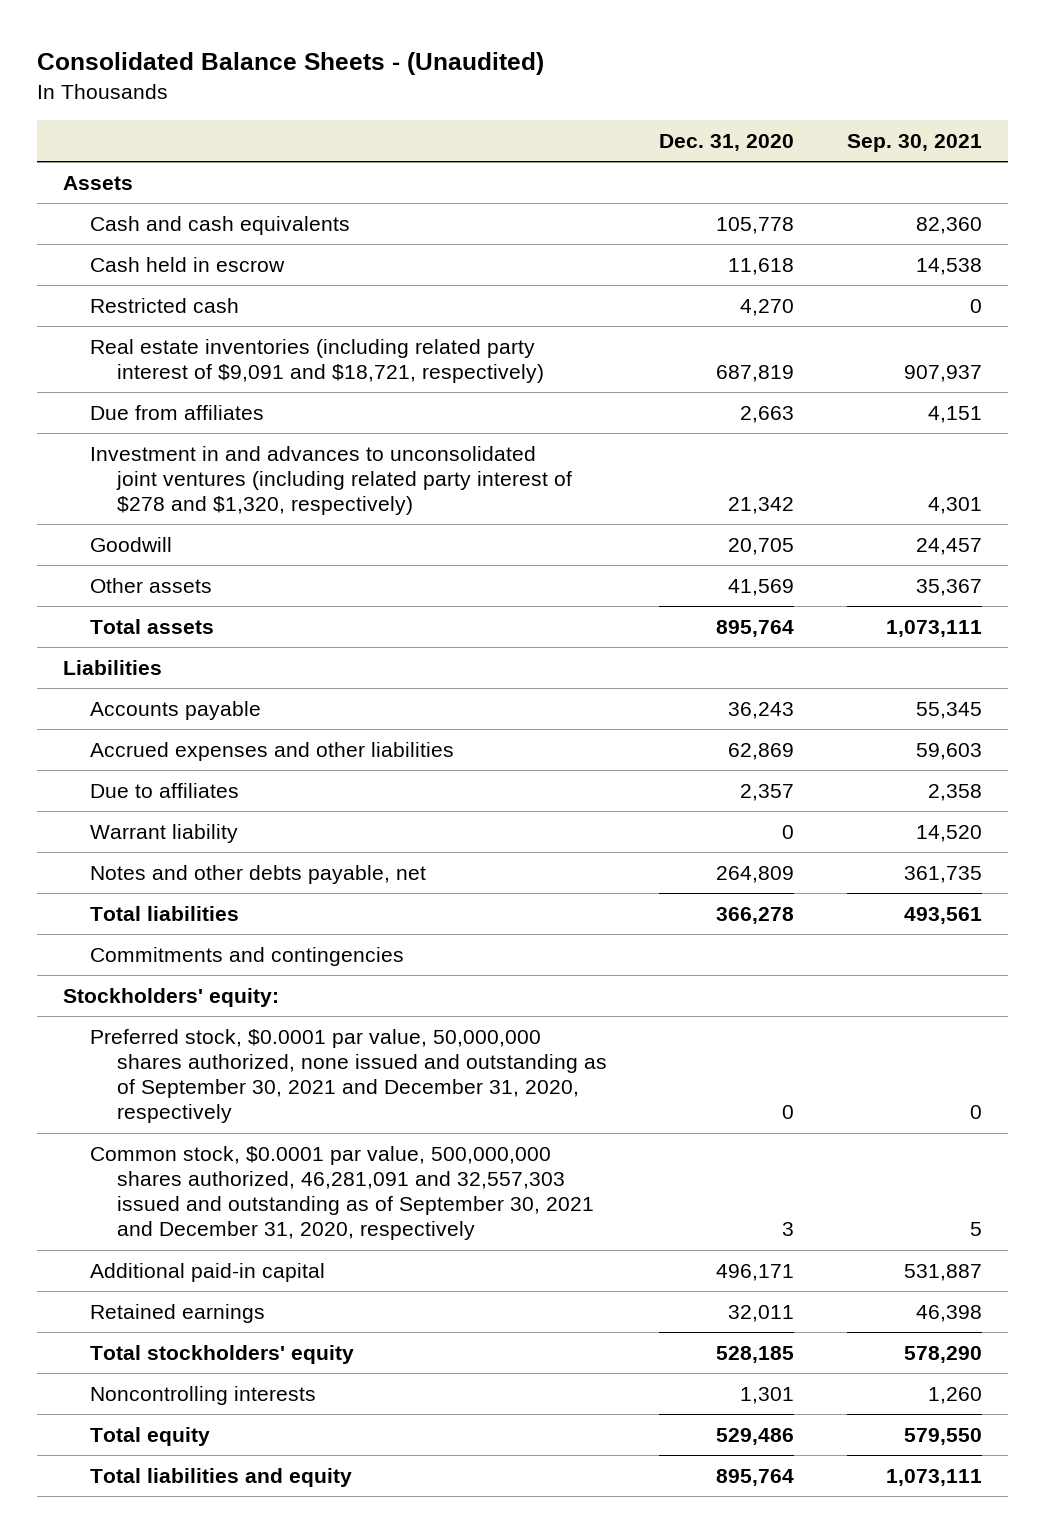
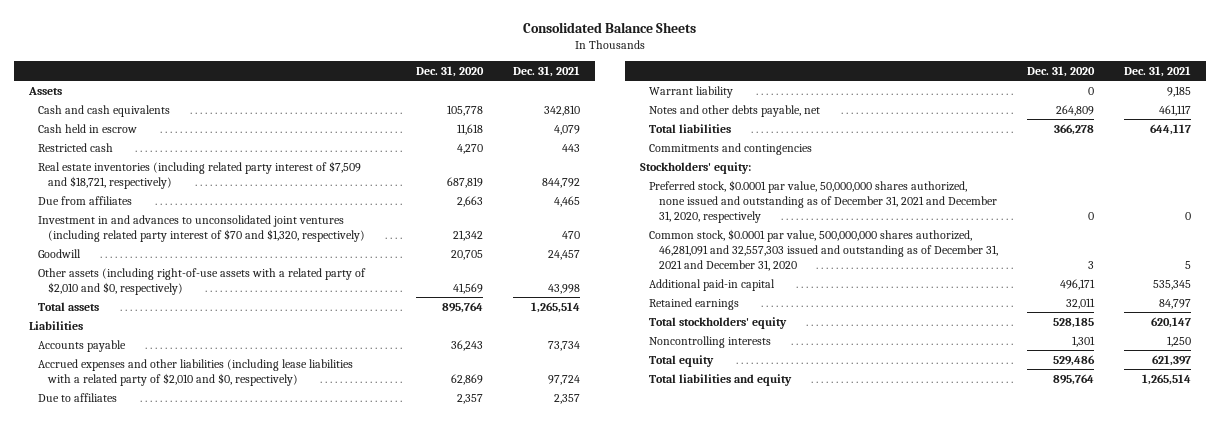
[37,52,545,76] Consolidated Balance Sheets - (Unaudited) -> [522,21,696,33] Consolidated Balance Sheets
[846,133,982,152] Sep. 30, 2021 -> none
none -> [512,65,580,77] Dec. 31, 2021
[90,338,544,384] Real estate inventories (including related party interest of $9,091 and $18,721, respectively) -> [38,160,362,189] Real estate inventories (including related party interest of $7,509 and $18,721, respectively)
[90,445,572,516] Investment in and advances to unconsolidated joint ventures (including related party interest of $278 and $1,320, respectively) -> [38,214,366,242] Investment in and advances to unconsolidated joint ventures (including related party interest of $70 and $1,320, respectively)
[90,577,213,593] Other assets -> [38,267,367,295] Other assets (including right-of-use assets with a related party of $2,010 and $0, respectively)
[90,741,455,761] Accrued expenses and other liabilities -> [38,358,354,386] Accrued expenses and other liabilities (including lease liabilities with a related party of $2,010 and $0, respectively)
[90,1028,607,1124] Preferred stock, $0.0001 par value, 50,000,000 shares authorized, none issued and outstanding as of September 30, 2021 and December 31, 2020, respectively -> [649,179,998,223] Preferred stock, $0.0001 par value, 50,000,000 shares authorized, none issued and outstanding as of December 31, 2021 and December 31, 2020, respectively
[90,1145,594,1241] Common stock, $0.0001 par value, 500,000,000 shares authorized, 46,281,091 and 32,557,303 issued and outstanding as of September 30, 2021 and December 31, 2020, respectively -> [649,228,999,271] Common stock, $0.0001 par value, 500,000,000 shares authorized, 46,281,091 and 32,557,303 issued and outstanding as of December 31, 2021 and December 31, 2020

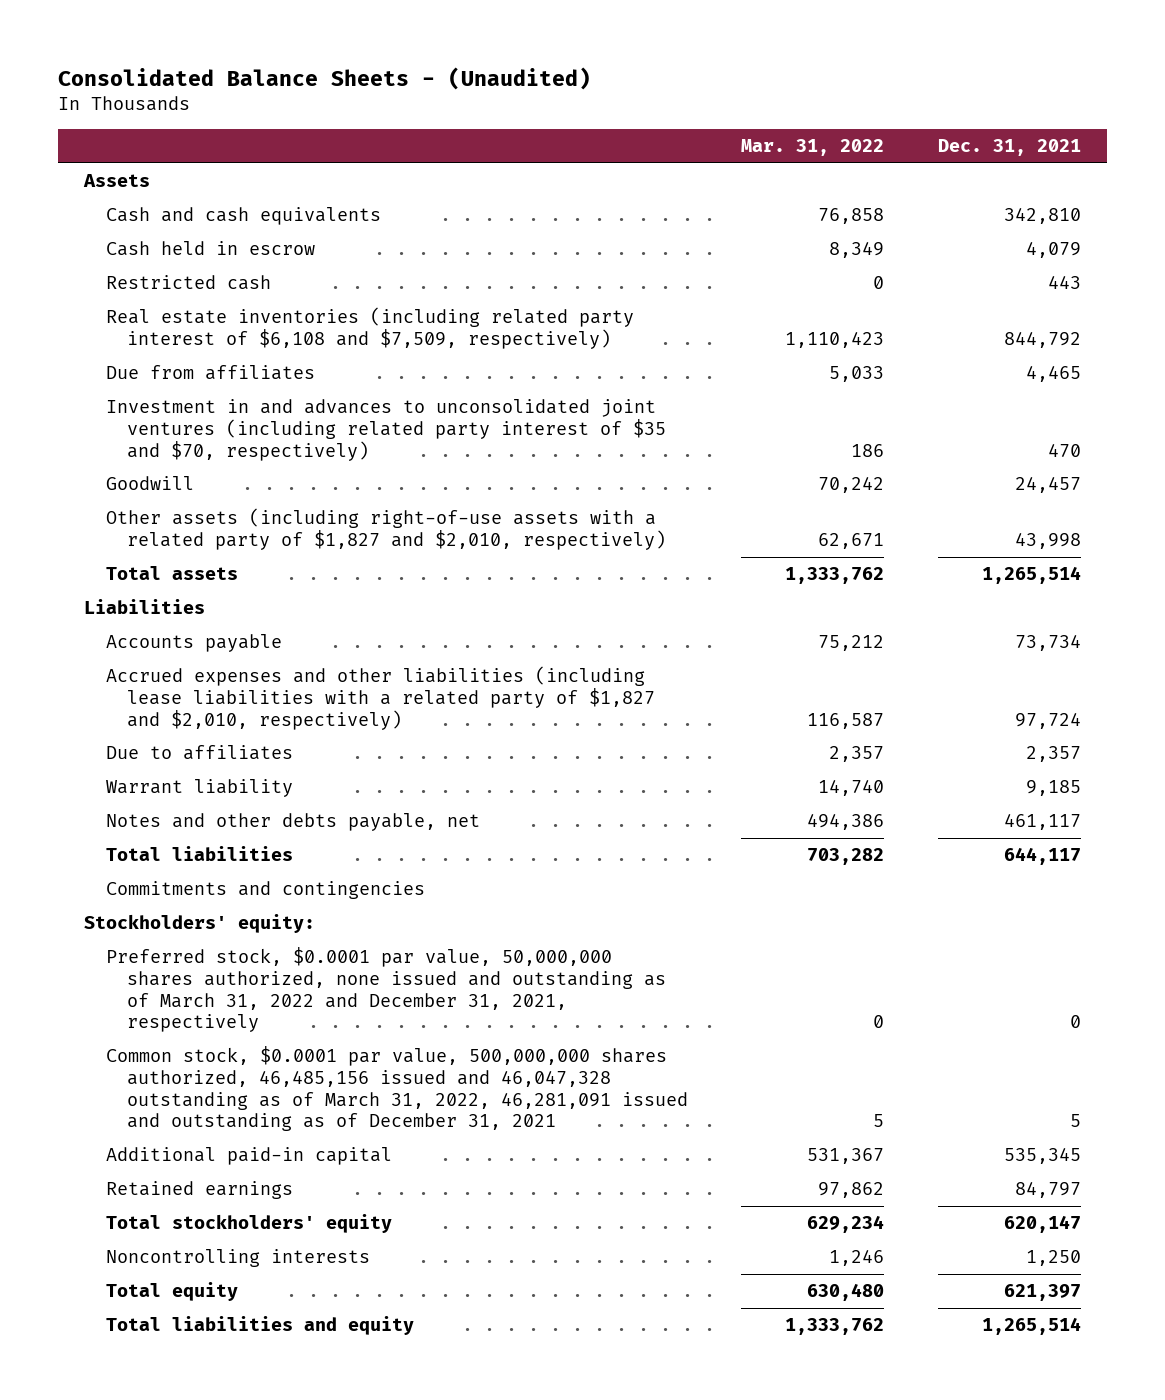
[522,21,696,33] Consolidated Balance Sheets -> [57,66,591,90] Consolidated Balance Sheets - (Unaudited)
[416,65,485,77] Dec. 31, 2020 -> none
none -> [741,139,885,157] Mar. 31, 2022
[38,160,362,189] Real estate inventories (including related party interest of $7,509 and $18,721, respectively) -> [105,307,634,350] Real estate inventories (including related party interest of $6,108 and $7,509, respectively)
[38,214,366,242] Investment in and advances to unconsolidated joint ventures (including related party interest of $70 and $1,320, respectively) -> [105,399,666,461] Investment in and advances to unconsolidated joint ventures (including related party interest of $35 and $70, respectively)
[38,267,367,295] Other assets (including right-of-use assets with a related party of $2,010 and $0, respectively) -> [105,508,666,551] Other assets (including right-of-use assets with a related party of $1,827 and $2,010, respectively)
[38,358,354,386] Accrued expenses and other liabilities (including lease liabilities with a related party of $2,010 and $0, respectively) -> [105,666,655,730] Accrued expenses and other liabilities (including lease liabilities with a related party of $1,827 and $2,010, respectively)
[649,179,998,223] Preferred stock, $0.0001 par value, 50,000,000 shares authorized, none issued and outstanding as of December 31, 2021 and December 31, 2020, respectively -> [105,947,666,1033] Preferred stock, $0.0001 par value, 50,000,000 shares authorized, none issued and outstanding as of March 31, 2022 and December 31, 2021, respectively
[649,228,999,271] Common stock, $0.0001 par value, 500,000,000 shares authorized, 46,281,091 and 32,557,303 issued and outstanding as of December 31, 2021 and December 31, 2020 -> [105,1046,688,1132] Common stock, $0.0001 par value, 500,000,000 shares authorized, 46,485,156 issued and 46,047,328 outstanding as of March 31, 2022, 46,281,091 issued and outstanding as of December 31, 2021

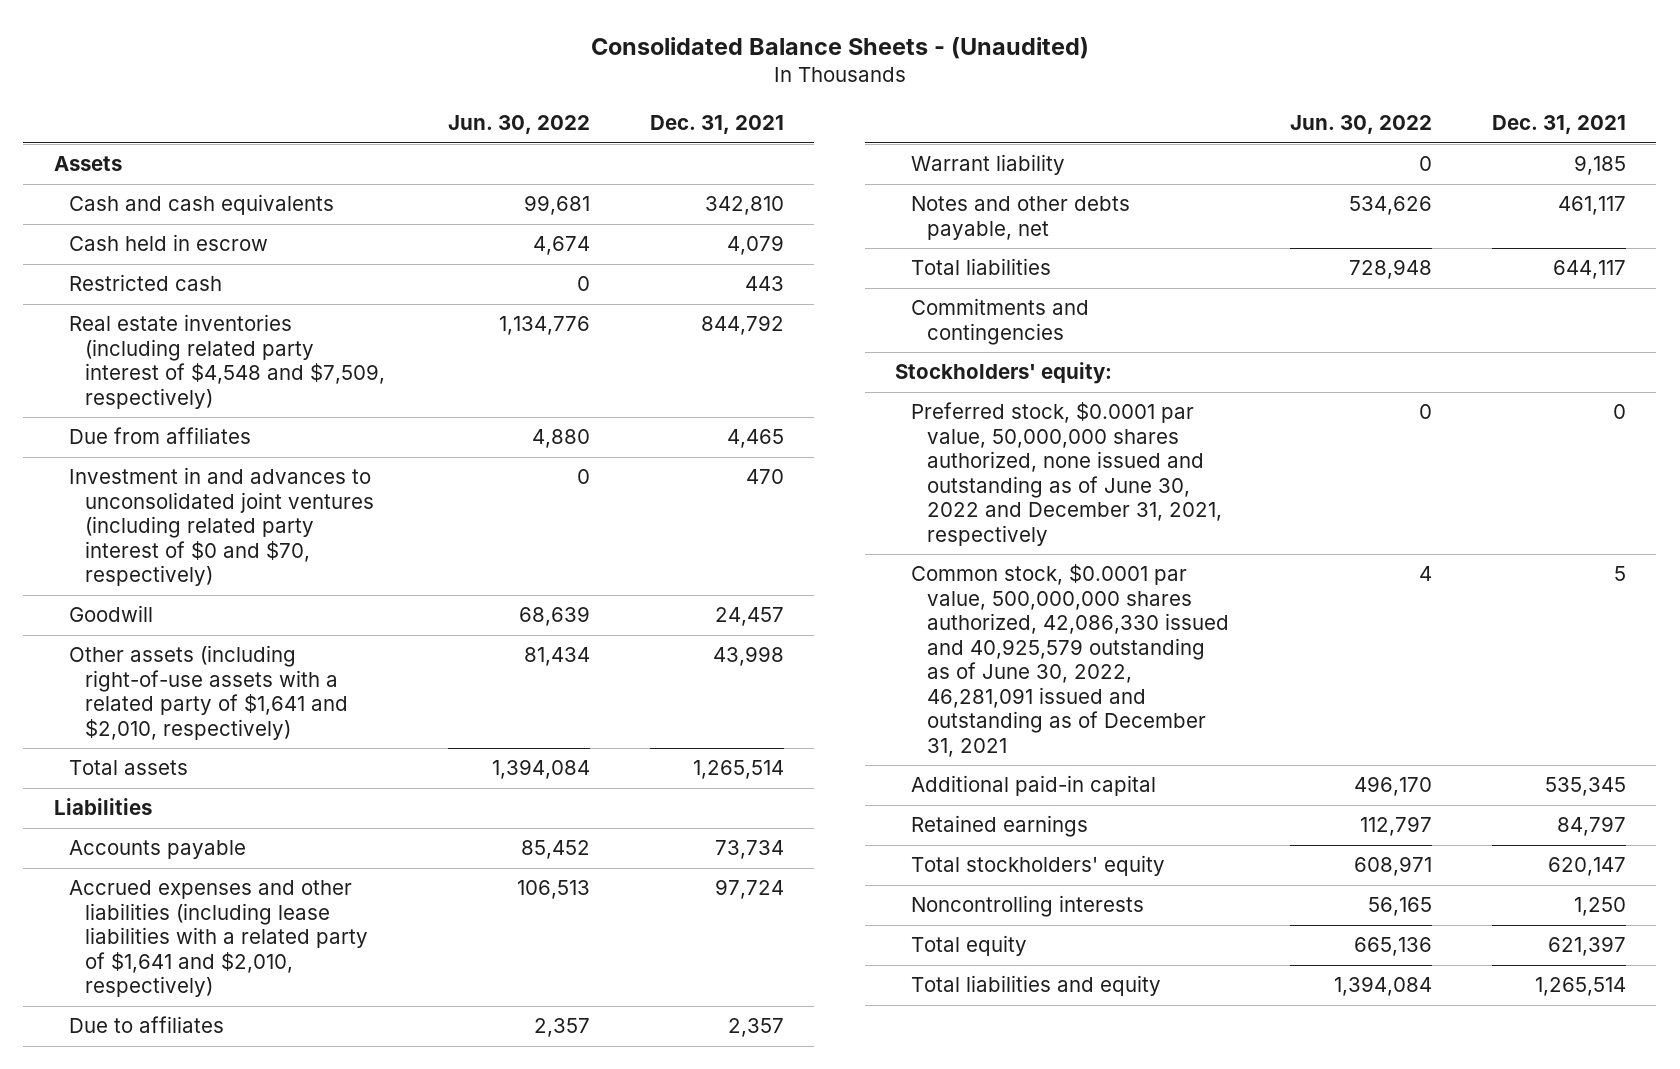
[741,139,885,157] Mar. 31, 2022 -> none
none -> [447,115,590,135] Jun. 30, 2022
[105,307,634,350] Real estate inventories (including related party interest of $6,108 and $7,509, respectively) -> [69,314,386,409] Real estate inventories (including related party interest of $4,548 and $7,509, respectively)
[105,399,666,461] Investment in and advances to unconsolidated joint ventures (including related party interest of $35 and $70, respectively) -> [69,467,375,587] Investment in and advances to unconsolidated joint ventures (including related party interest of $0 and $70, respectively)
[105,508,666,551] Other assets (including right-of-use assets with a related party of $1,827 and $2,010, respectively) -> [69,645,349,740] Other assets (including right-of-use assets with a related party of $1,641 and $2,010, respectively)
[105,666,655,730] Accrued expenses and other liabilities (including lease liabilities with a related party of $1,827 and $2,010, respectively) -> [69,880,369,998] Accrued expenses and other liabilities (including lease liabilities with a related party of $1,641 and $2,010, respectively)
[105,947,666,1033] Preferred stock, $0.0001 par value, 50,000,000 shares authorized, none issued and outstanding as of March 31, 2022 and December 31, 2021, respectively -> [911,402,1223,546] Preferred stock, $0.0001 par value, 50,000,000 shares authorized, none issued and outstanding as of June 30, 2022 and December 31, 2021, respectively
[105,1046,688,1132] Common stock, $0.0001 par value, 500,000,000 shares authorized, 46,485,156 issued and 46,047,328 outstanding as of March 31, 2022, 46,281,091 issued and outstanding as of December 31, 2021 -> [911,564,1230,757] Common stock, $0.0001 par value, 500,000,000 shares authorized, 42,086,330 issued and 40,925,579 outstanding as of June 30, 2022, 46,281,091 issued and outstanding as of December 31, 2021

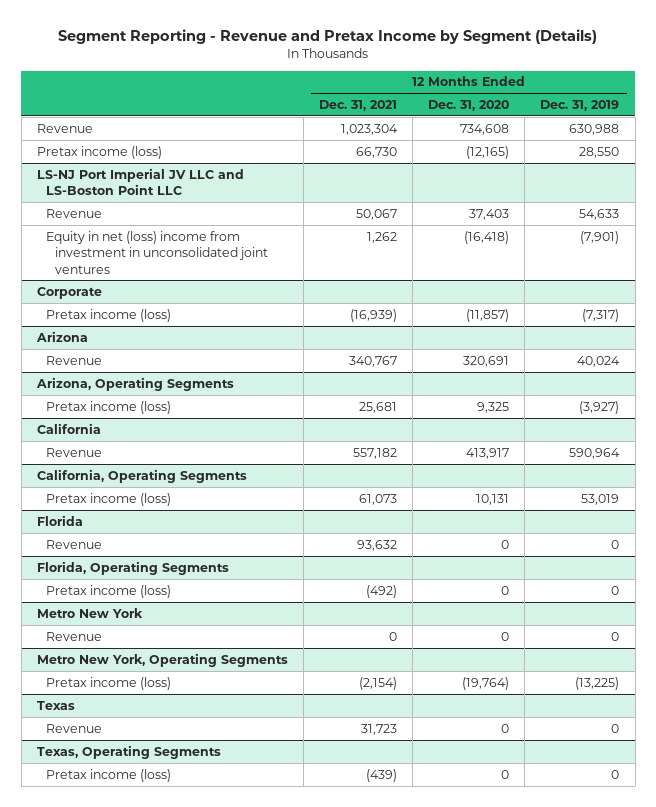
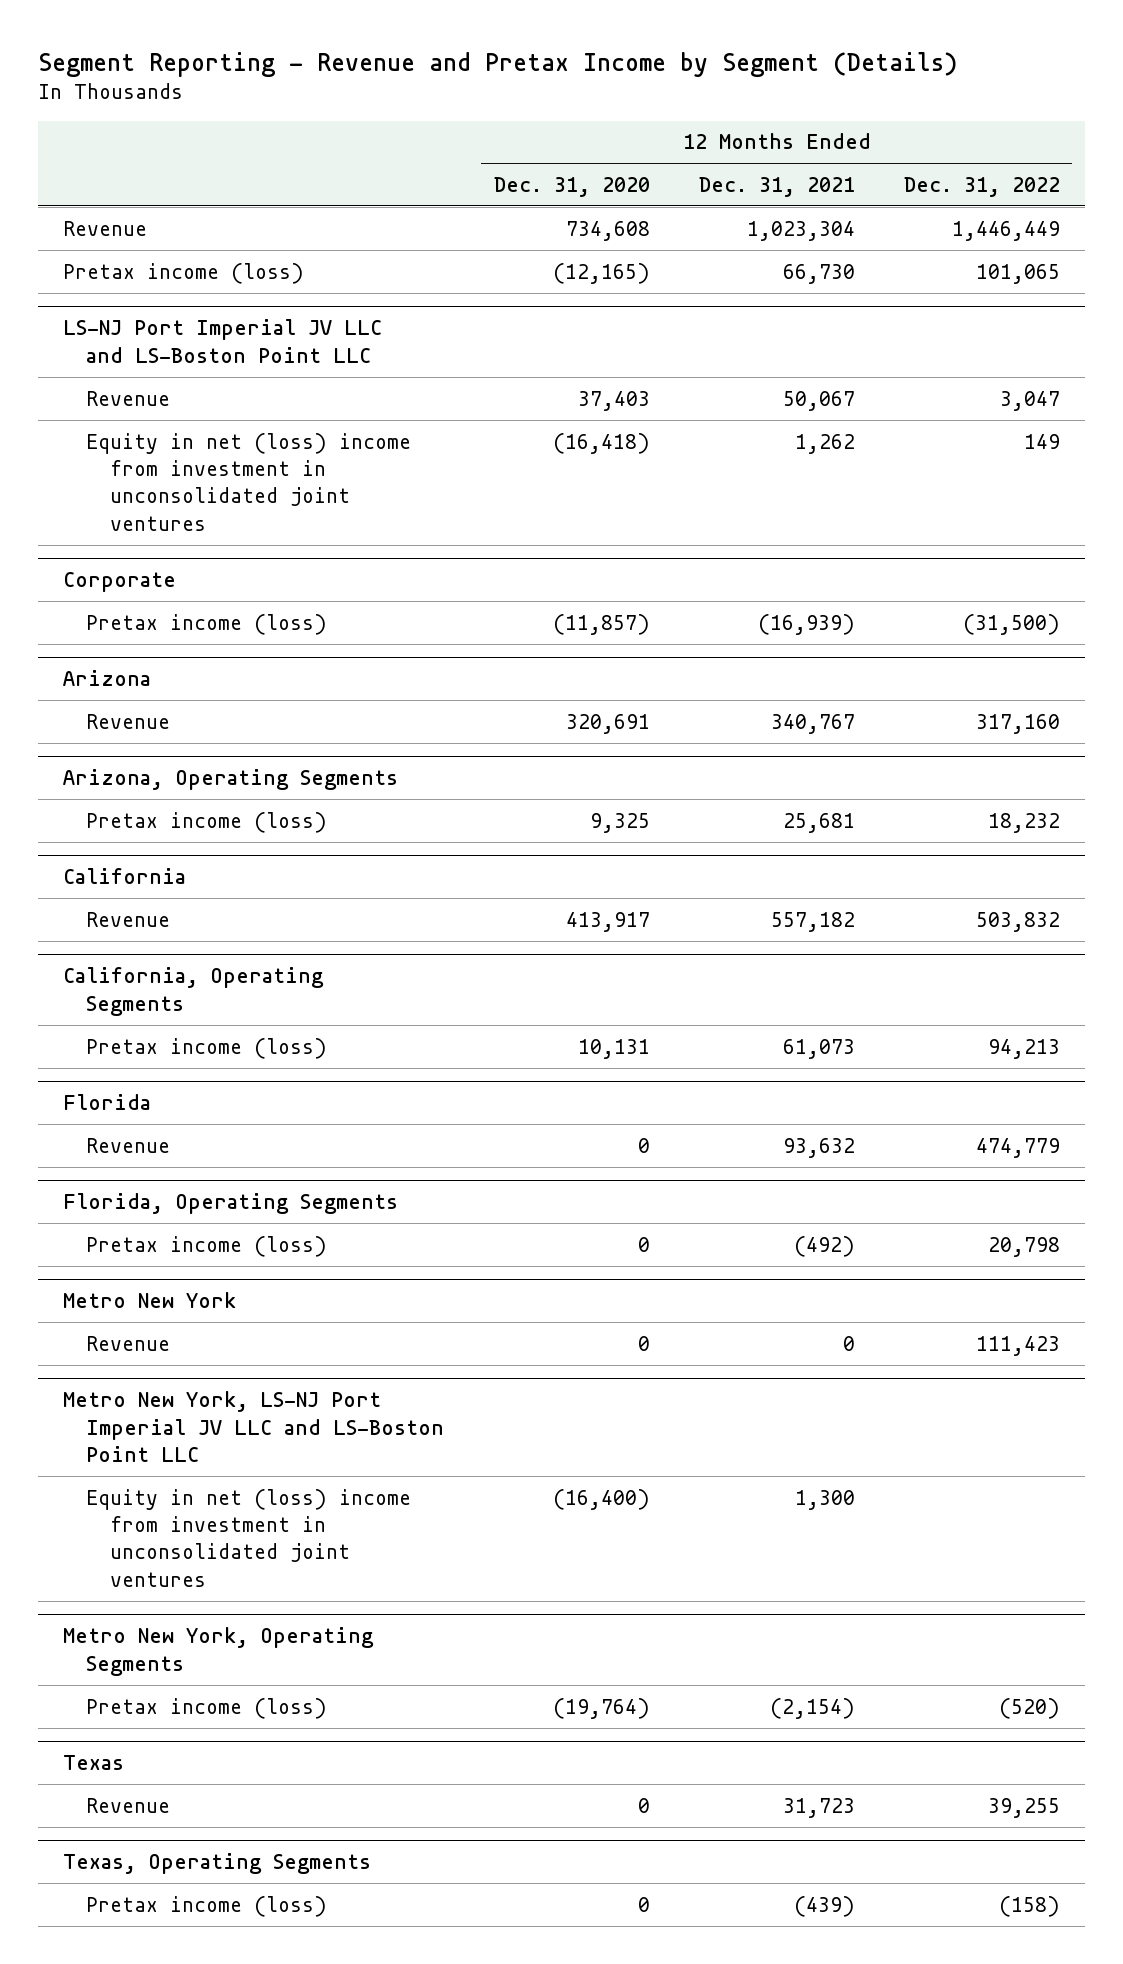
[540,100,620,112] Dec. 31, 2019 -> none
none -> [904,176,1061,197] Dec. 31, 2022
none -> [62,1391,445,1463] Metro New York, LS-NJ Port Imperial JV LLC and LS-Boston Point LLC
none -> [86,1488,412,1587] Equity in net (loss) income from investment in unconsolidated joint ventures

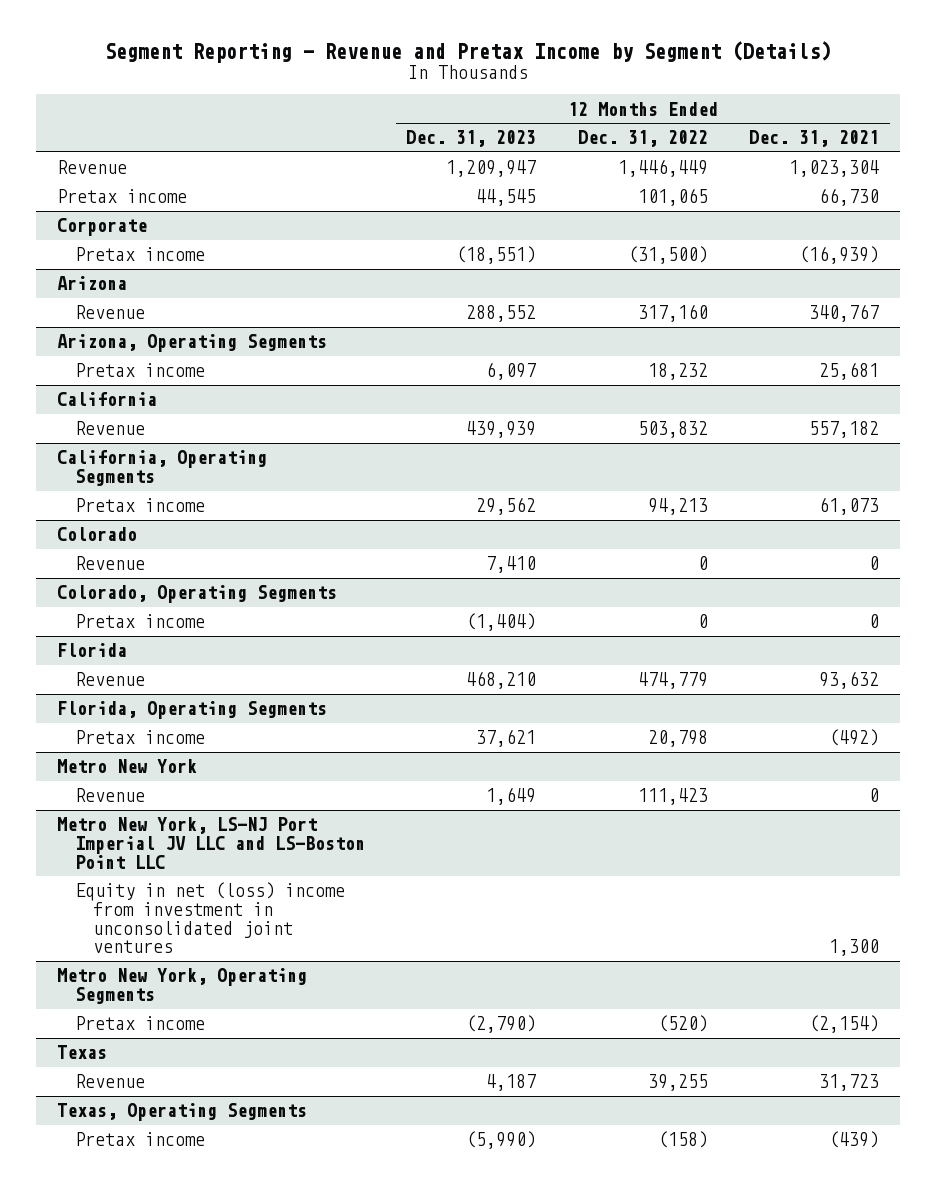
[493,176,650,197] Dec. 31, 2020 -> none
none -> [406,130,537,148] Dec. 31, 2023
[62,319,382,363] LS-NJ Port Imperial JV LLC and LS-Boston Point LLC -> none
[86,390,171,406] Revenue -> none
[86,432,412,531] Equity in net (loss) income from investment in unconsolidated joint ventures -> none
[62,262,304,284] Pretax income (loss) -> [57,189,188,204] Pretax income
[86,613,328,635] Pretax income (loss) -> [74,247,205,262] Pretax income
[86,811,328,833] Pretax income (loss) -> [74,363,205,378] Pretax income
[86,1037,328,1059] Pretax income (loss) -> [74,498,205,513] Pretax income
none -> [57,527,138,542] Colorado
none -> [74,556,145,571] Revenue
none -> [57,585,338,604] Colorado, Operating Segments
none -> [74,614,205,629] Pretax income
[86,1235,328,1257] Pretax income (loss) -> [74,730,205,745] Pretax income
[86,1697,328,1719] Pretax income (loss) -> [74,1016,205,1031] Pretax income
[86,1895,328,1917] Pretax income (loss) -> [74,1132,205,1147] Pretax income

